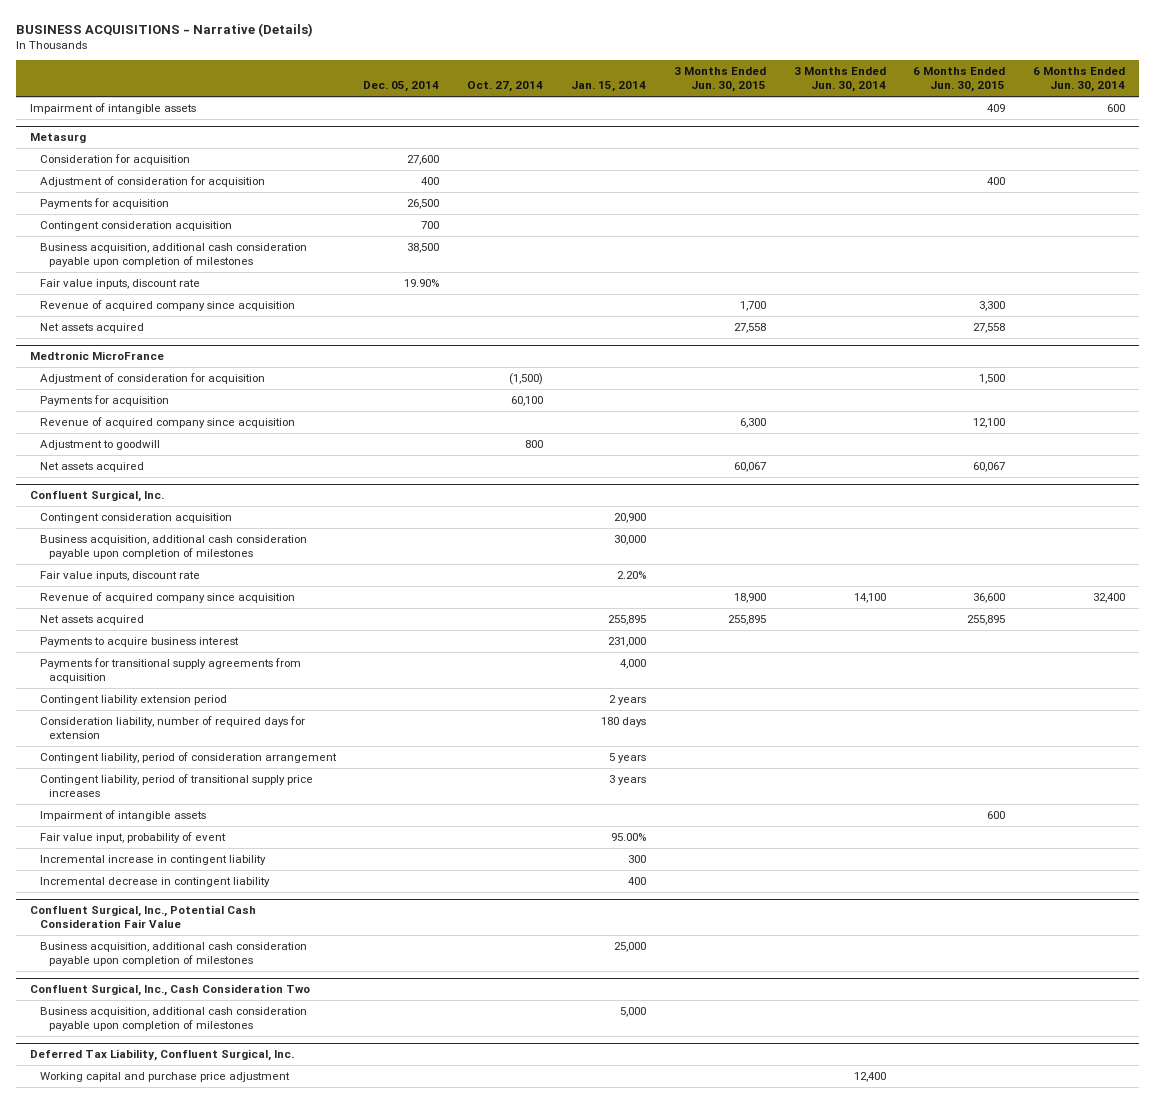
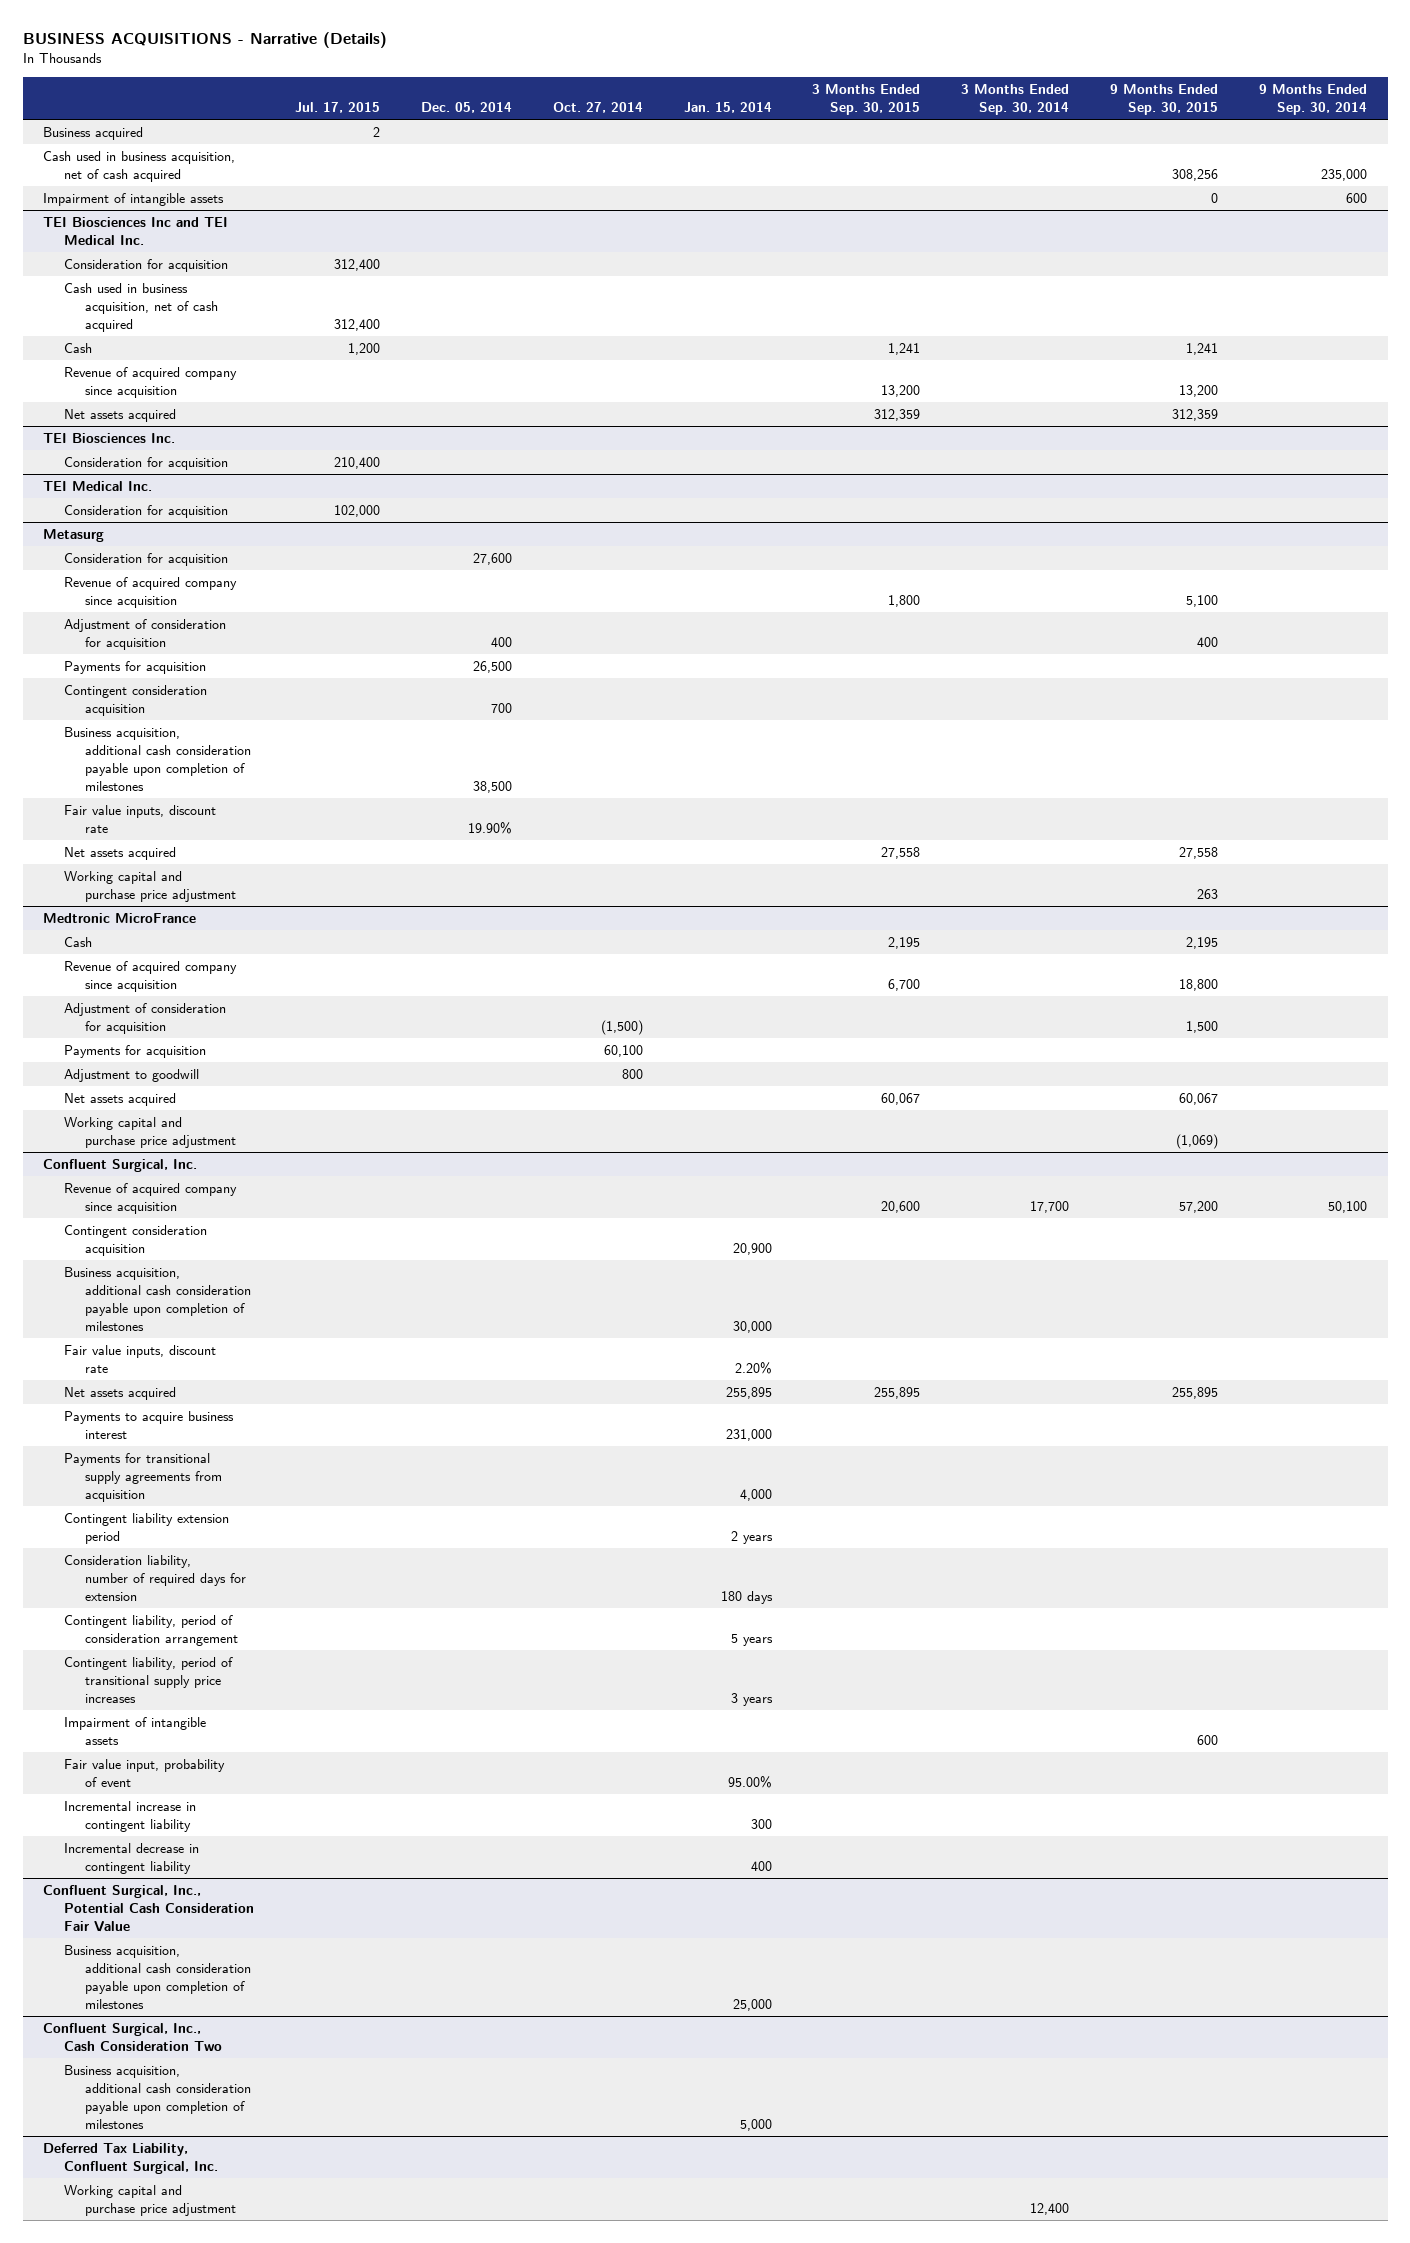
[673,67,766,93] 3 Months Ended Jun. 30, 2015 -> none
[793,67,886,93] 3 Months Ended Jun. 30, 2014 -> none
[913,67,1006,93] 6 Months Ended Jun. 30, 2015 -> none
[1033,67,1126,93] 6 Months Ended Jun. 30, 2014 -> none
none -> [294,101,380,113] Jul. 17, 2015
none -> [812,83,921,115] 3 Months Ended Sep. 30, 2015
none -> [961,83,1070,115] 3 Months Ended Sep. 30, 2014
none -> [1110,83,1219,115] 9 Months Ended Sep. 30, 2015
none -> [1259,83,1368,115] 9 Months Ended Sep. 30, 2014
none -> [43,126,144,140] Business acquired
none -> [43,150,236,183] Cash used in business acquisition, net of cash acquired
none -> [43,216,229,246] TEI Biosciences Inc and TEI Medical Inc.
none -> [63,258,228,272] Consideration for acquisition
none -> [63,282,218,333] Cash used in business acquisition, net of cash acquired
none -> [63,342,92,353] Cash
none -> [63,366,237,399] Revenue of acquired company since acquisition
none -> [63,408,176,422] Net assets acquired
none -> [43,432,176,443] TEI Biosciences Inc.
none -> [63,456,228,470] Consideration for acquisition
none -> [43,480,153,491] TEI Medical Inc.
none -> [63,504,228,518] Consideration for acquisition
[39,299,295,311] Revenue of acquired company since acquisition -> [63,576,237,609] Revenue of acquired company since acquisition
none -> [63,870,236,903] Working capital and purchase price adjustment
none -> [63,936,92,947] Cash
[39,416,295,428] Revenue of acquired company since acquisition -> [63,960,237,993] Revenue of acquired company since acquisition
none -> [63,1116,236,1149] Working capital and purchase price adjustment
[39,591,295,603] Revenue of acquired company since acquisition -> [63,1182,237,1215] Revenue of acquired company since acquisition

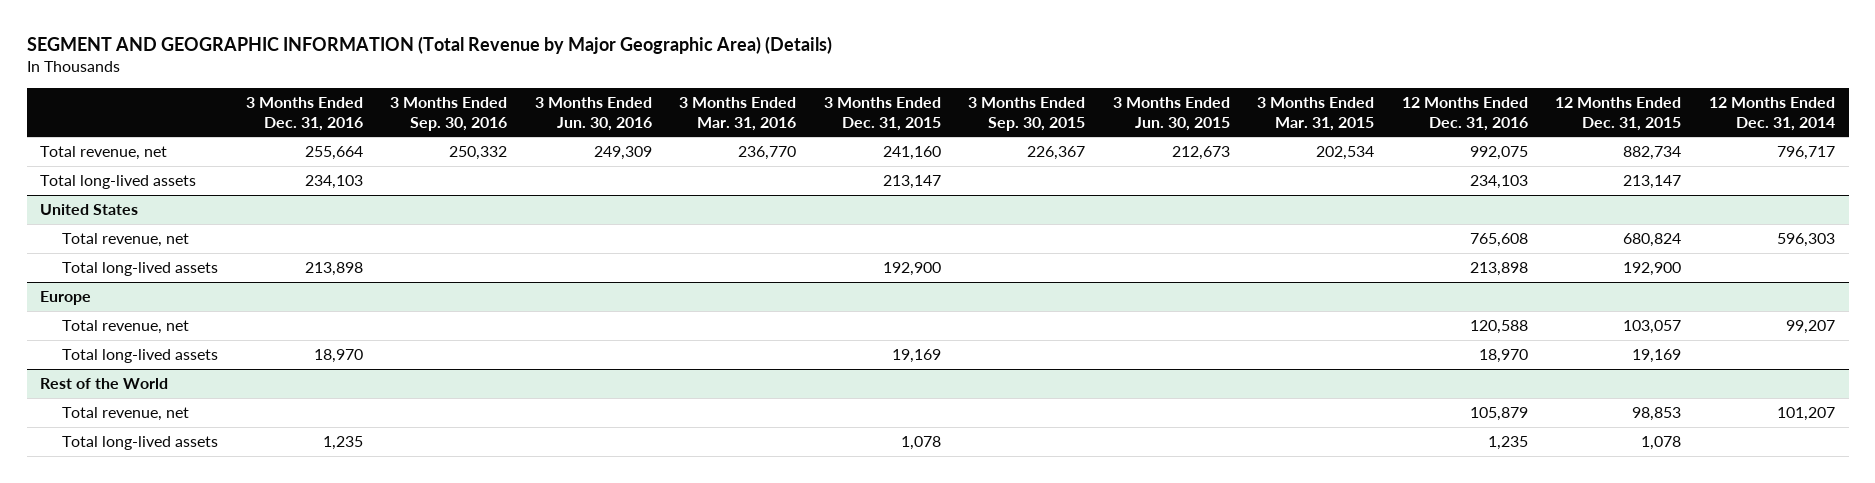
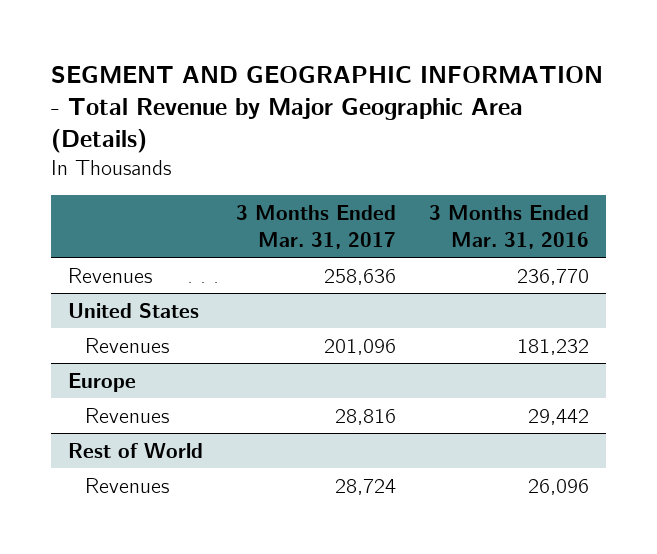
[26,36,832,55] SEGMENT AND GEOGRAPHIC INFORMATION (Total Revenue by Major Geographic Area) (Details) -> [51,66,604,153] SEGMENT AND GEOGRAPHIC INFORMATION - Total Revenue by Major Geographic Area (Details)
[245,97,363,131] 3 Months Ended Dec. 31, 2016 -> none
[390,97,508,131] 3 Months Ended Sep. 30, 2016 -> none
[534,97,652,131] 3 Months Ended Jun. 30, 2016 -> none
[823,97,941,131] 3 Months Ended Dec. 31, 2015 -> none
[968,97,1086,131] 3 Months Ended Sep. 30, 2015 -> none
[1112,97,1230,131] 3 Months Ended Jun. 30, 2015 -> none
[1257,97,1375,131] 3 Months Ended Mar. 31, 2015 -> none
[1401,97,1528,131] 12 Months Ended Dec. 31, 2016 -> none
[1555,97,1682,131] 12 Months Ended Dec. 31, 2015 -> none
[1708,97,1835,131] 12 Months Ended Dec. 31, 2014 -> none
none -> [235,205,396,249] 3 Months Ended Mar. 31, 2017
[40,174,197,189] Total long-lived assets -> none
[40,145,168,160] Total revenue, net -> [67,267,152,283] Revenues
[62,232,190,247] Total revenue, net -> none
[62,261,219,276] Total long-lived assets -> none
none -> [84,337,169,353] Revenues
[62,319,190,334] Total revenue, net -> none
[62,348,219,363] Total long-lived assets -> none
[62,406,190,421] Total revenue, net -> none
[62,435,219,450] Total long-lived assets -> none
none -> [84,407,169,423] Revenues
[40,377,169,389] Rest of the World -> [67,442,203,458] Rest of World
none -> [84,477,169,493] Revenues

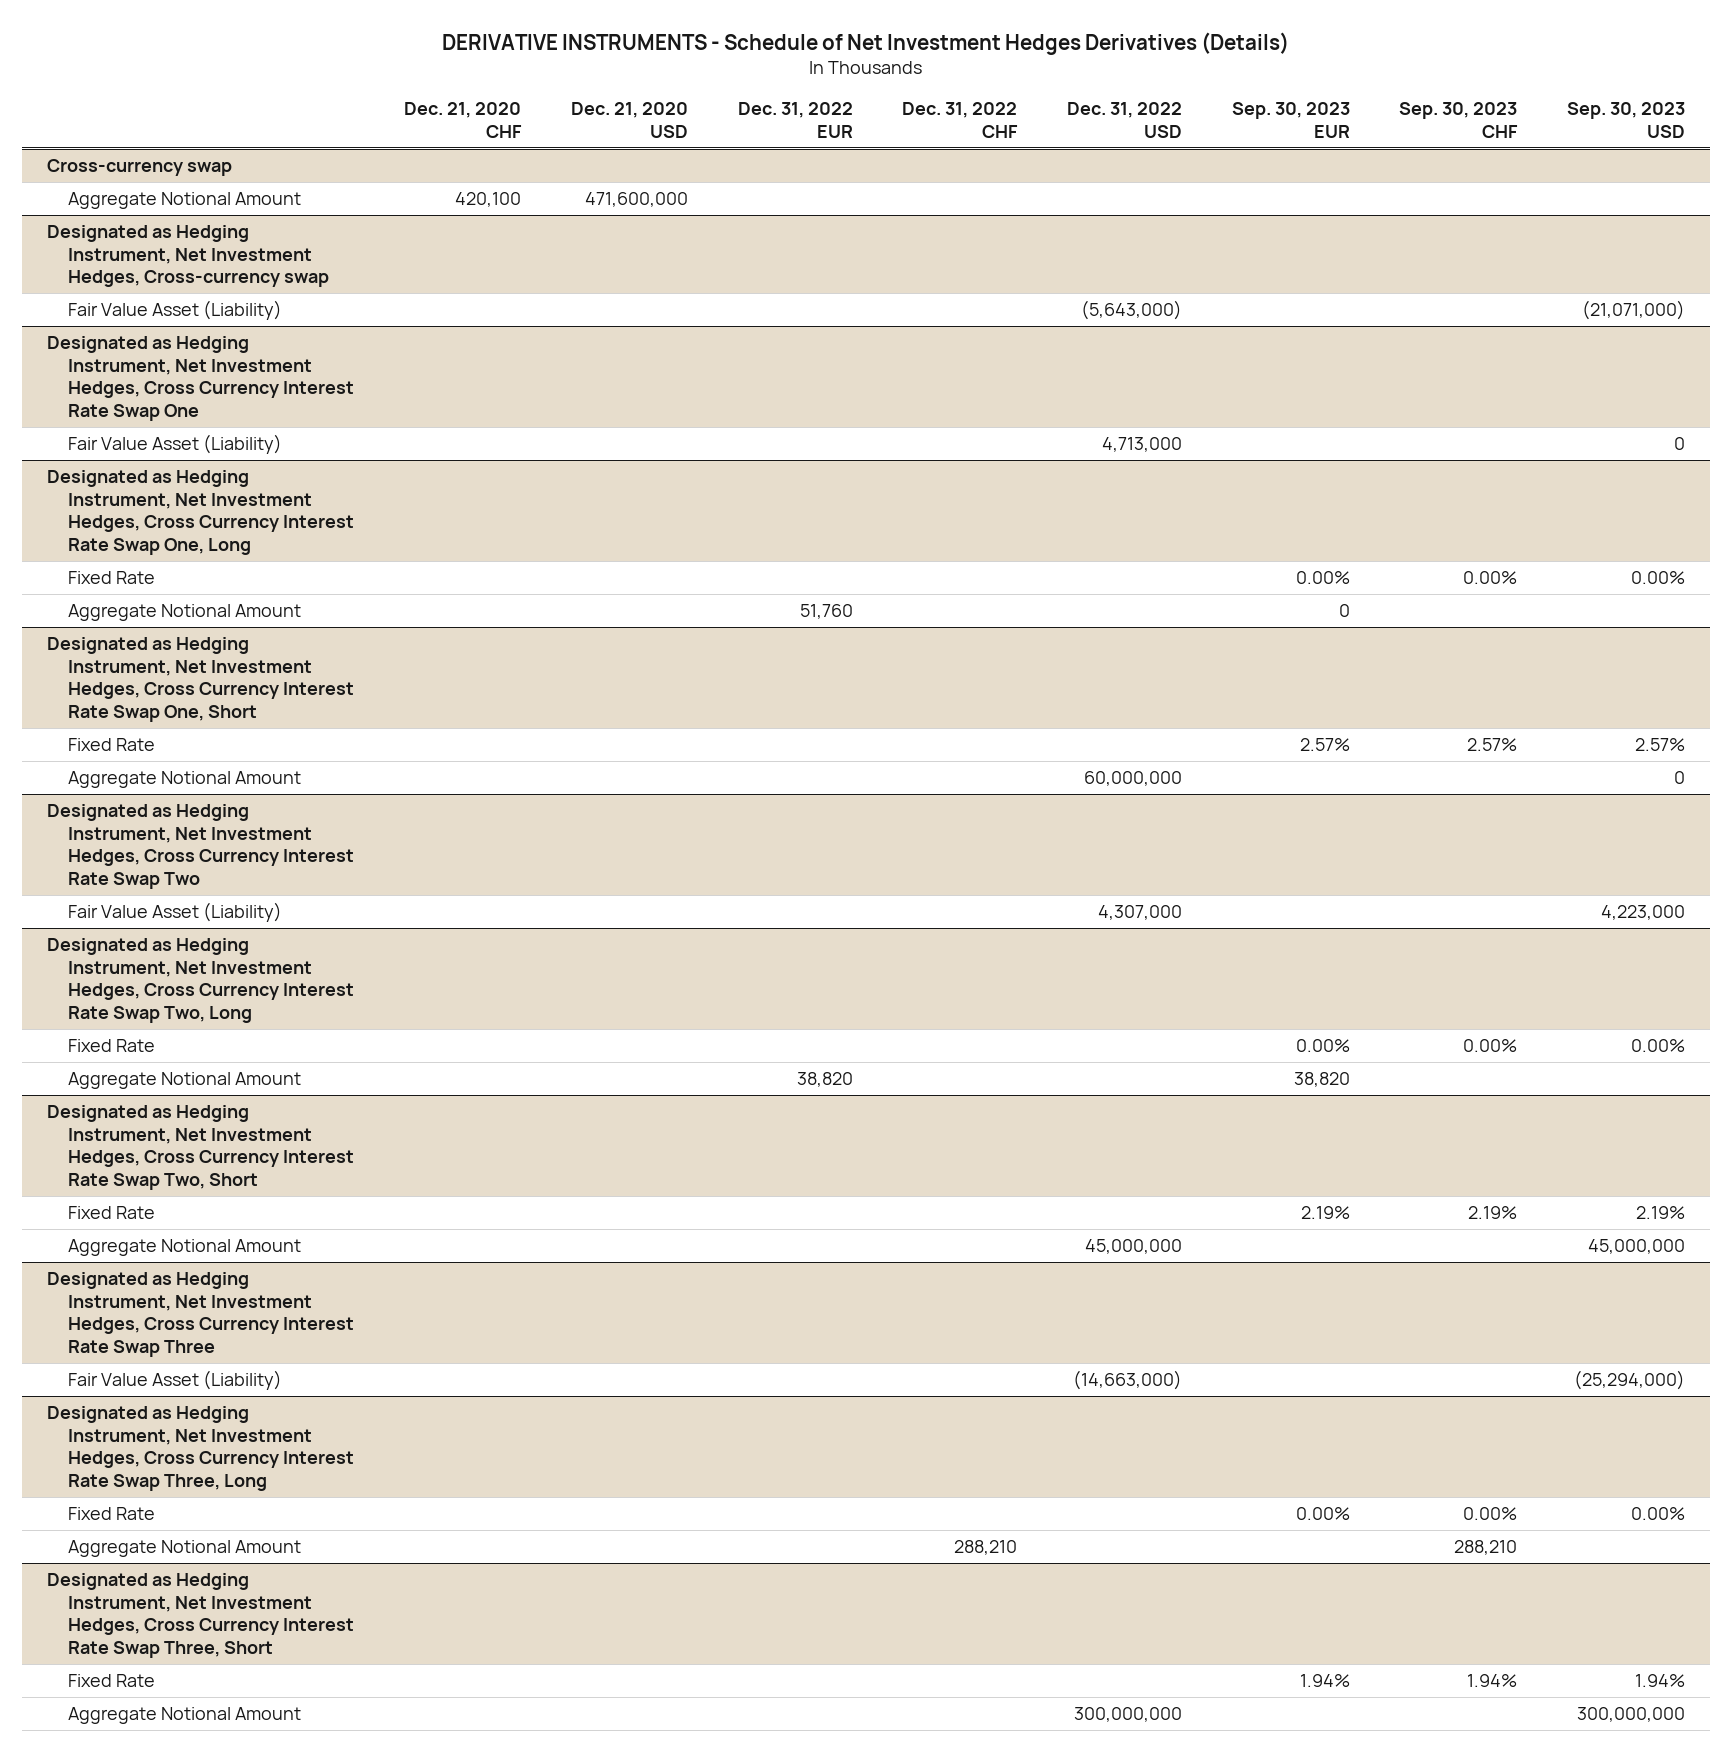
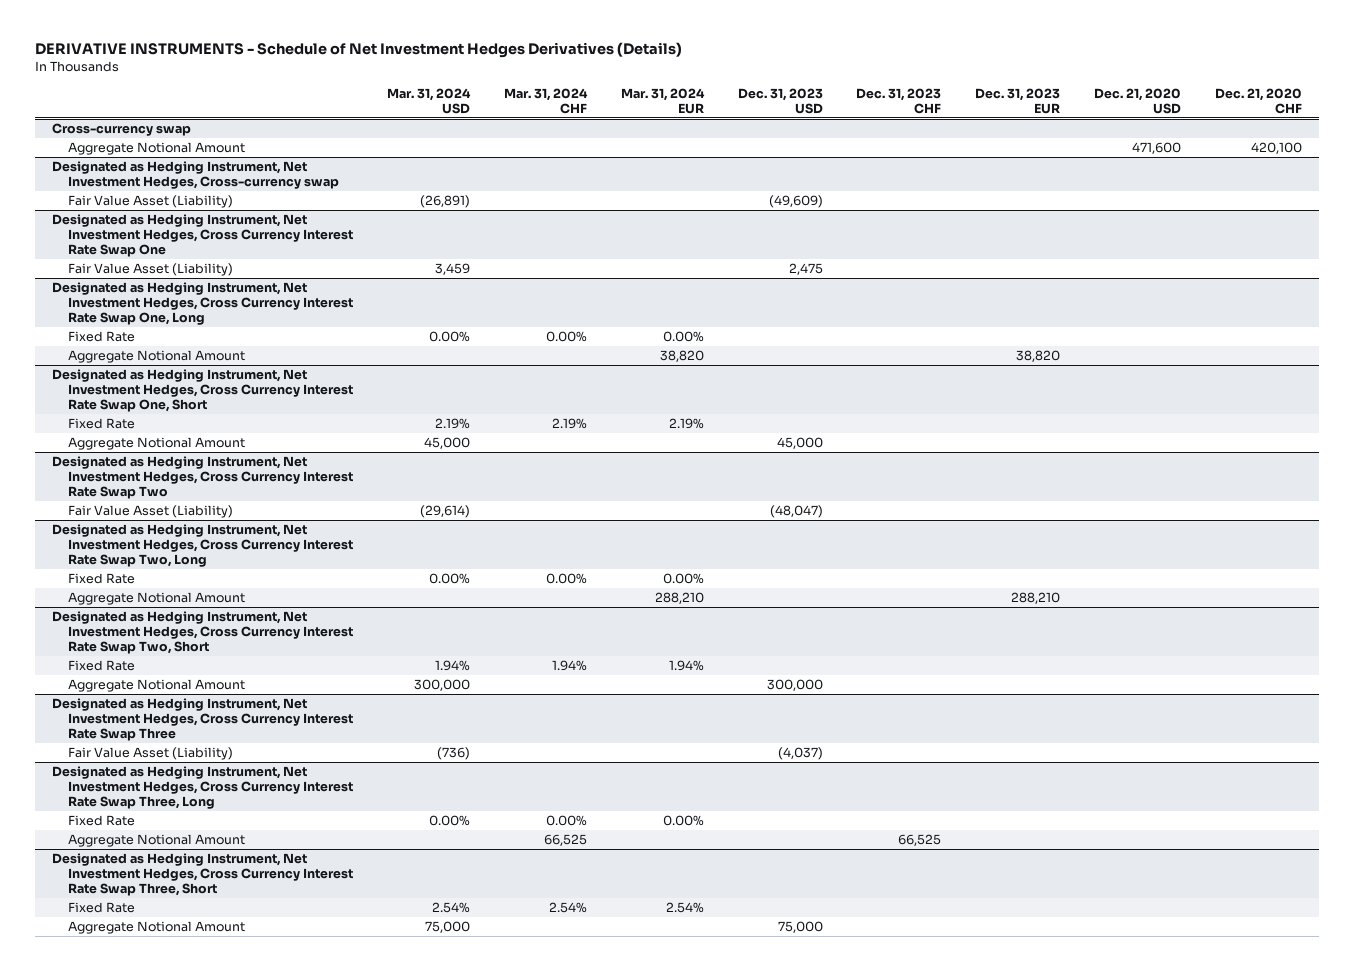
[737,102,853,138] Dec. 31, 2022 EUR -> none
[902,102,1019,138] Dec. 31, 2022 CHF -> none
[1066,102,1182,138] Dec. 31, 2022 USD -> none
[1231,102,1350,138] Sep. 30, 2023 EUR -> none
[1399,102,1519,138] Sep. 30, 2023 CHF -> none
[1566,102,1685,138] Sep. 30, 2023 USD -> none
none -> [387,87,472,114] Mar. 31, 2024 USD
none -> [504,87,589,114] Mar. 31, 2024 CHF
none -> [620,87,705,114] Mar. 31, 2024 EUR
none -> [737,87,823,114] Dec. 31, 2023 USD
none -> [856,87,942,114] Dec. 31, 2023 CHF
none -> [975,87,1061,114] Dec. 31, 2023 EUR
[584,192,688,208] 471,600,000 -> [1132,142,1182,155] 471,600

